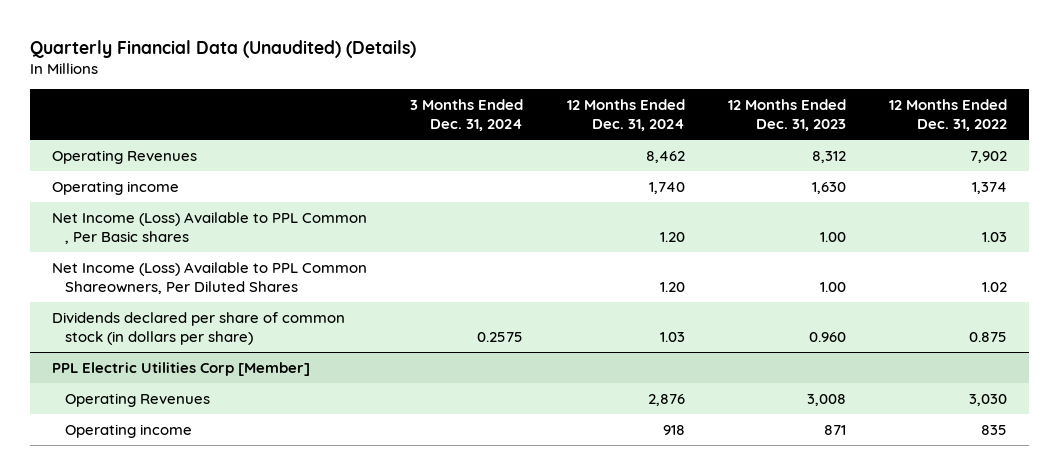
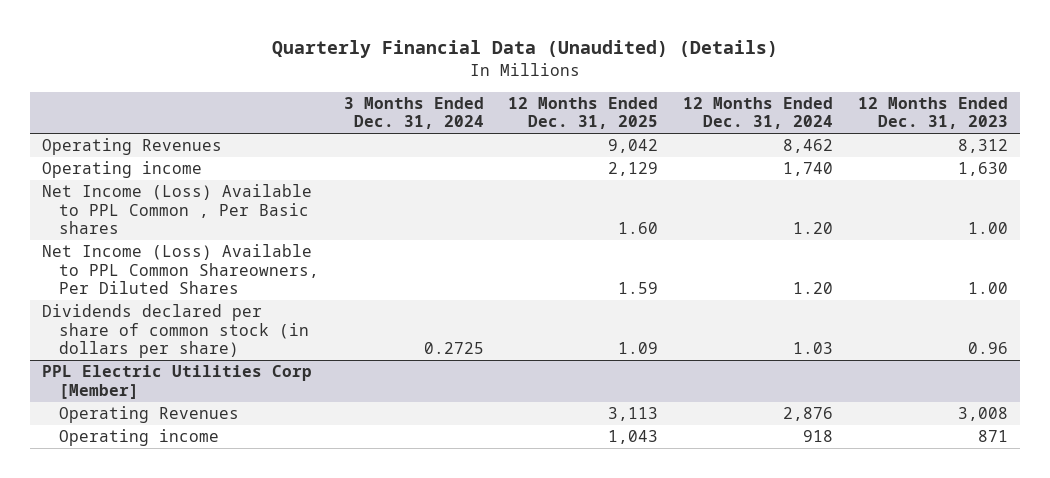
[889,99,1008,132] 12 Months Ended Dec. 31, 2022 -> none
none -> [508,96,659,130] 12 Months Ended Dec. 31, 2025
[477,331,524,342] 0.2575 -> [423,342,484,355] 0.2725
[809,331,847,342] 0.960 -> [967,342,1008,355] 0.96

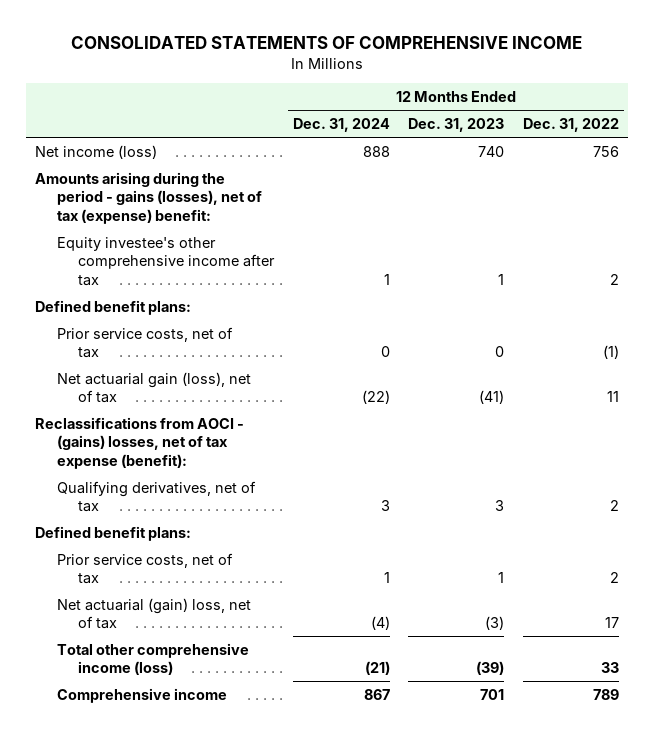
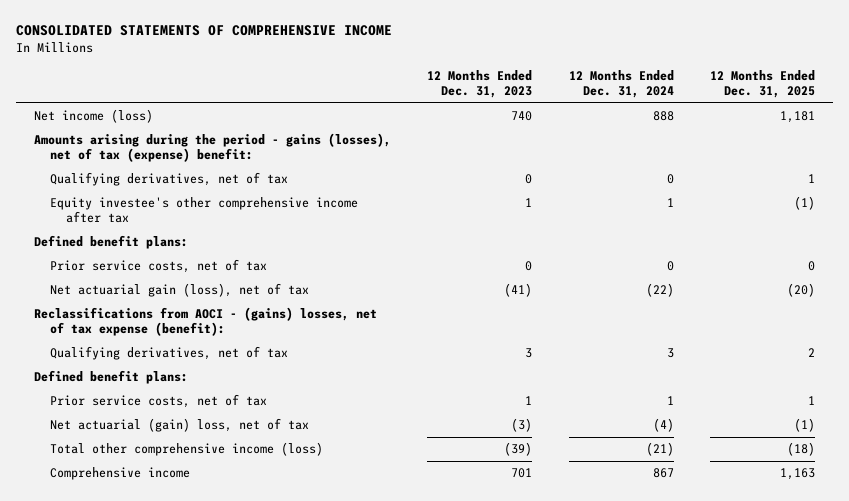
[522,118,619,133] Dec. 31, 2022 -> none
none -> [709,70,815,99] 12 Months Ended Dec. 31, 2025
none -> [50,172,289,187] Qualifying derivatives, net of tax

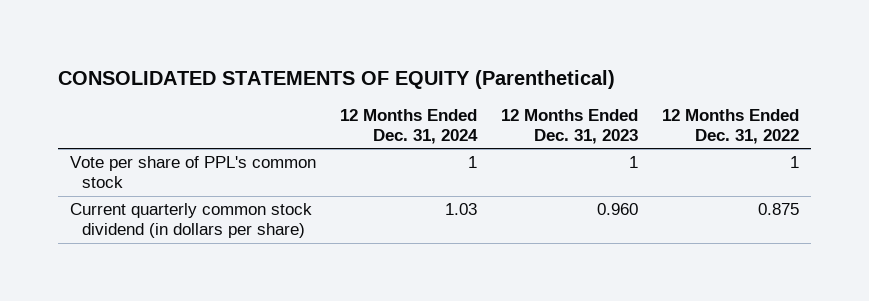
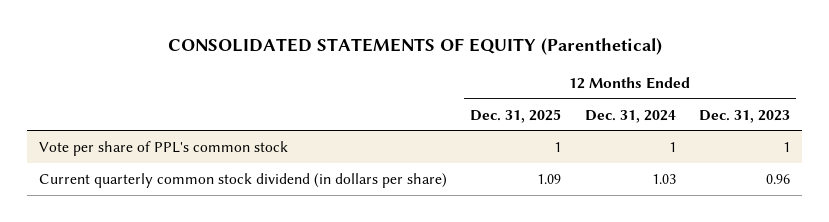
[661,109,799,144] 12 Months Ended Dec. 31, 2022 -> none
none -> [470,108,562,123] Dec. 31, 2025
[596,203,638,216] 0.960 -> [766,173,791,184] 0.96

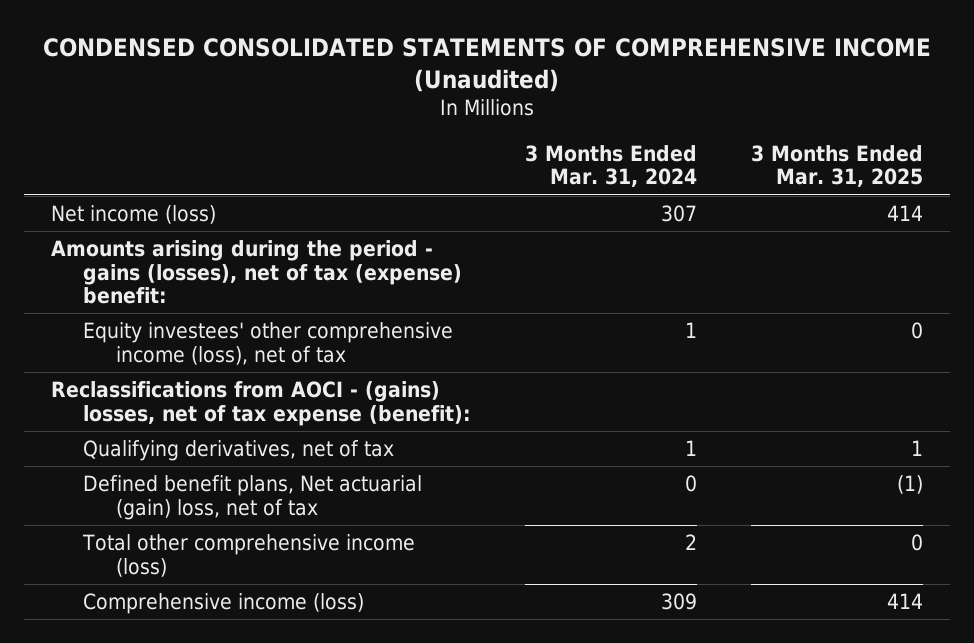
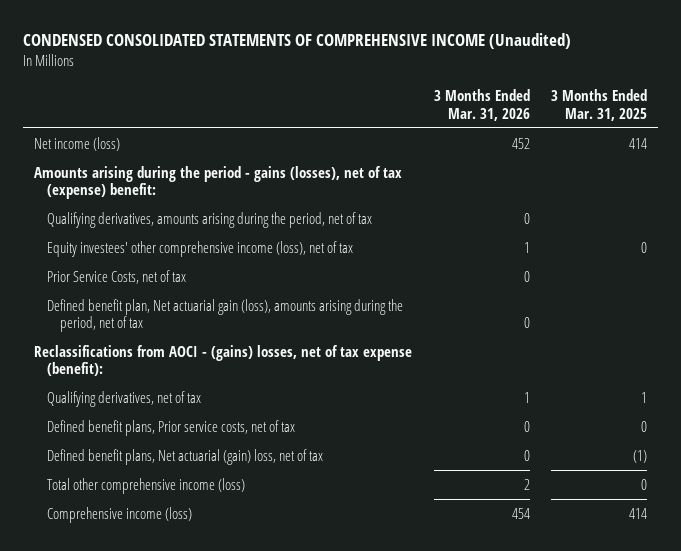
[525,144,698,188] 3 Months Ended Mar. 31, 2024 -> none
none -> [433,89,530,121] 3 Months Ended Mar. 31, 2026
none -> [46,211,372,228] Qualifying derivatives, amounts arising during the period, net of tax
none -> [46,269,186,284] Prior Service Costs, net of tax
none -> [46,298,403,333] Defined benefit plan, Net actuarial gain (loss), amounts arising during the period, net of tax
none -> [46,419,295,436] Defined benefit plans, Prior service costs, net of tax

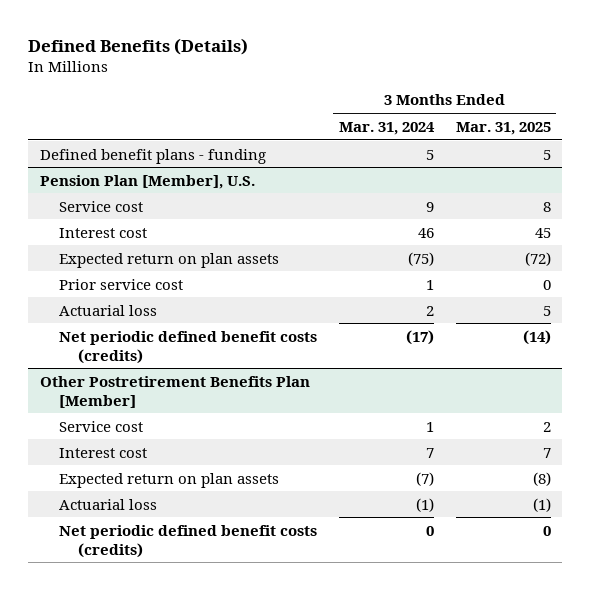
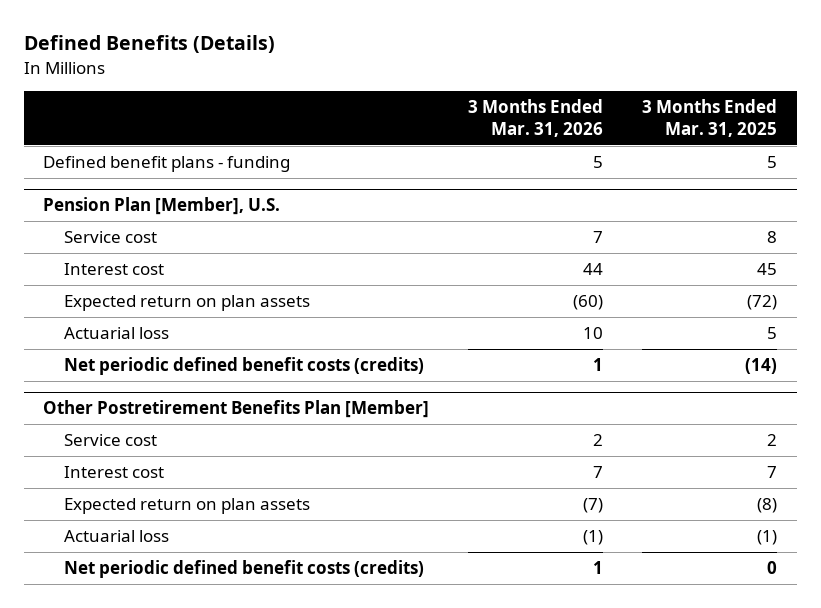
[338,121,435,135] Mar. 31, 2024 -> none
none -> [468,98,604,138] 3 Months Ended Mar. 31, 2026
[58,278,183,290] Prior service cost -> none

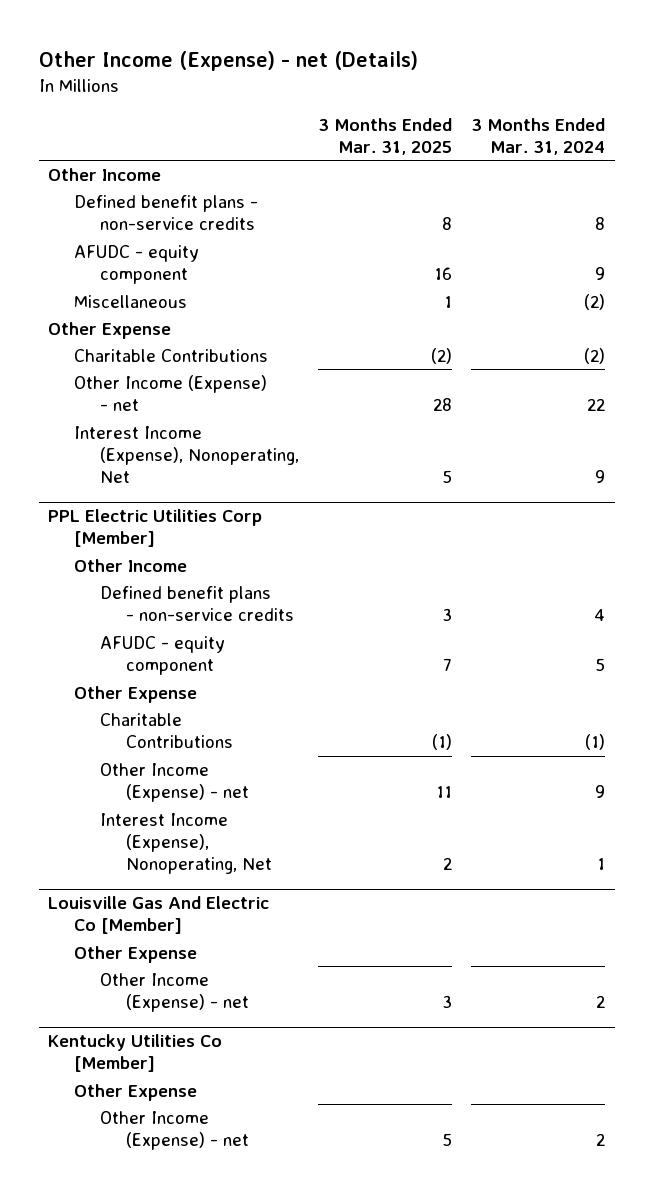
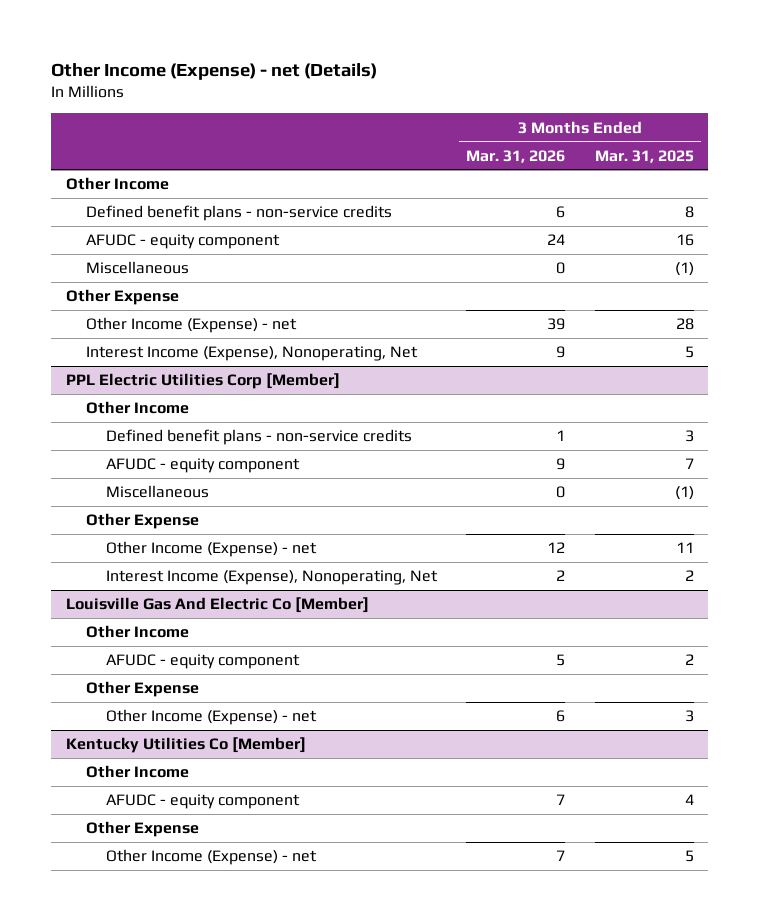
[471,117,606,156] 3 Months Ended Mar. 31, 2024 -> none
none -> [466,149,566,163] Mar. 31, 2026
[444,295,453,308] 1 -> [674,262,694,277] (1)
[74,348,269,362] Charitable Contributions -> none
none -> [106,485,210,499] Miscellaneous
[100,712,234,749] Charitable Contributions -> none
none -> [85,625,189,639] Other Income
none -> [106,654,301,670] AFUDC - equity component
none -> [85,765,189,779] Other Income
none -> [106,794,301,810] AFUDC - equity component

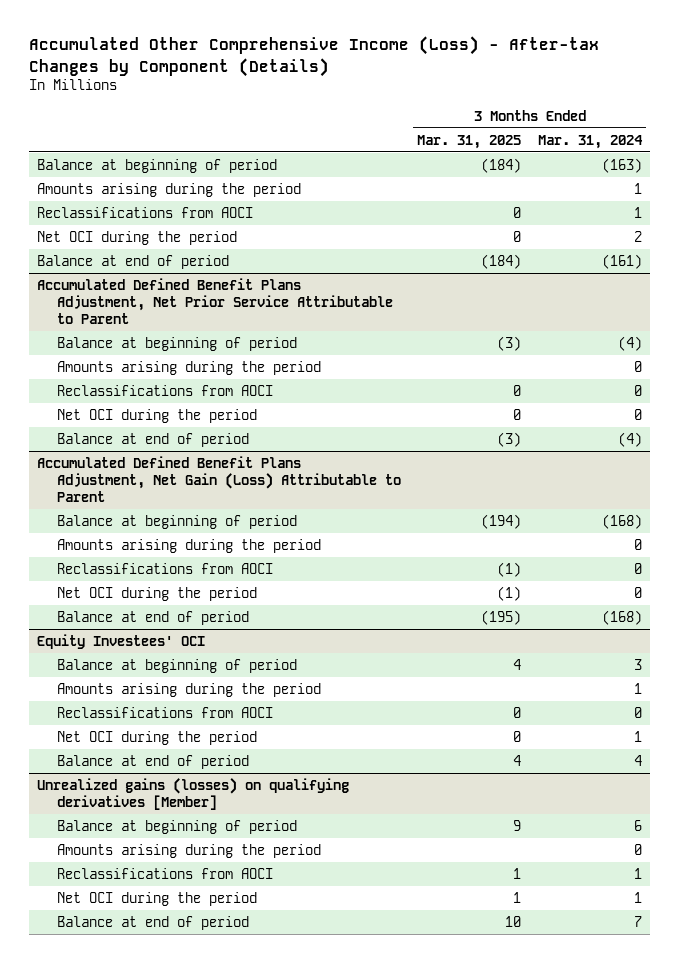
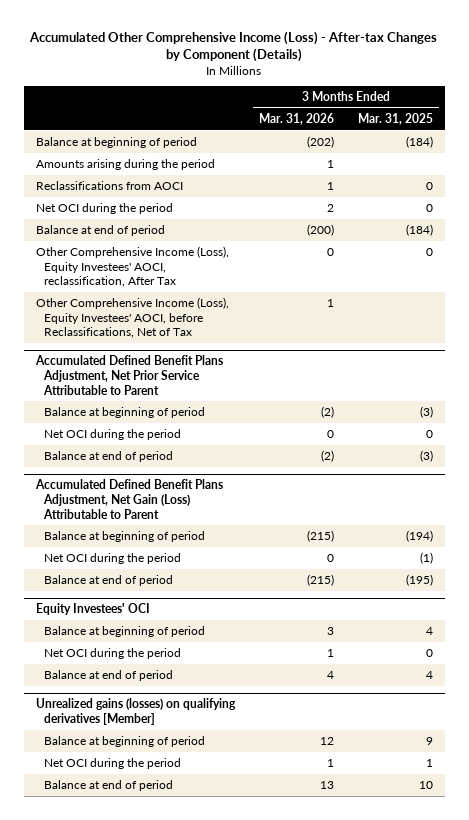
[537,134,643,149] Mar. 31, 2024 -> none
none -> [258,112,334,125] Mar. 31, 2026
none -> [35,245,229,288] Other Comprehensive Income (Loss), Equity Investees' AOCI, reclassification, After Tax
none -> [35,296,229,339] Other Comprehensive Income (Loss), Equity Investees' AOCI, before Reclassifications, Net of Tax
[56,360,321,375] Amounts arising during the period -> none
[56,384,273,396] Reclassifications from AOCI -> none
[56,538,321,553] Amounts arising during the period -> none
[56,562,273,574] Reclassifications from AOCI -> none
[56,682,321,697] Amounts arising during the period -> none
[56,706,273,718] Reclassifications from AOCI -> none
[56,843,321,858] Amounts arising during the period -> none
[56,867,273,879] Reclassifications from AOCI -> none

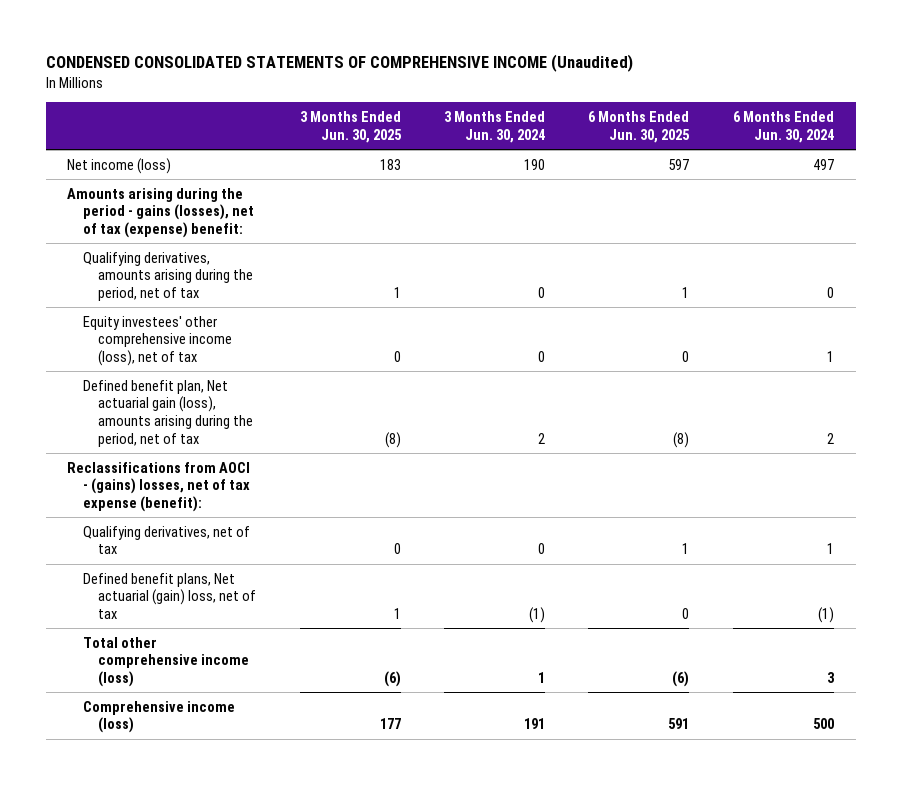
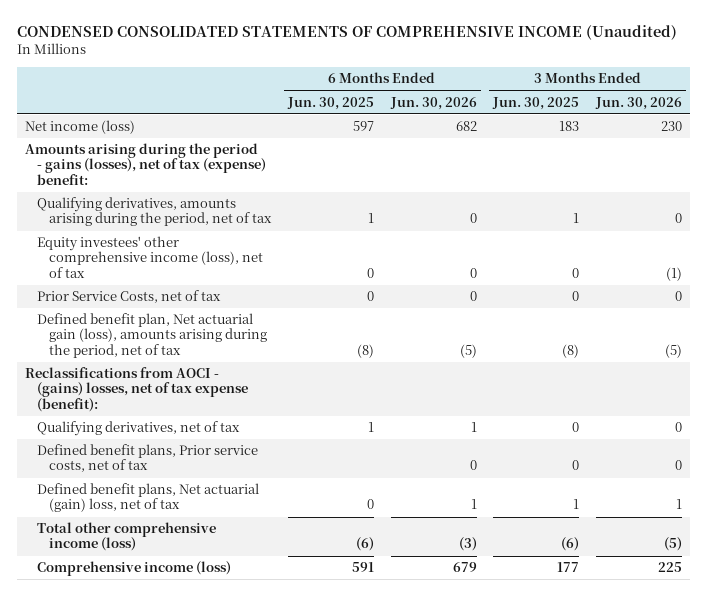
[444,111,546,143] 3 Months Ended Jun. 30, 2024 -> none
[732,111,834,143] 6 Months Ended Jun. 30, 2024 -> none
none -> [389,96,477,110] Jun. 30, 2026
none -> [595,96,683,110] Jun. 30, 2026
none -> [37,290,222,304] Prior Service Costs, net of tax
none -> [37,444,259,473] Defined benefit plans, Prior service costs, net of tax

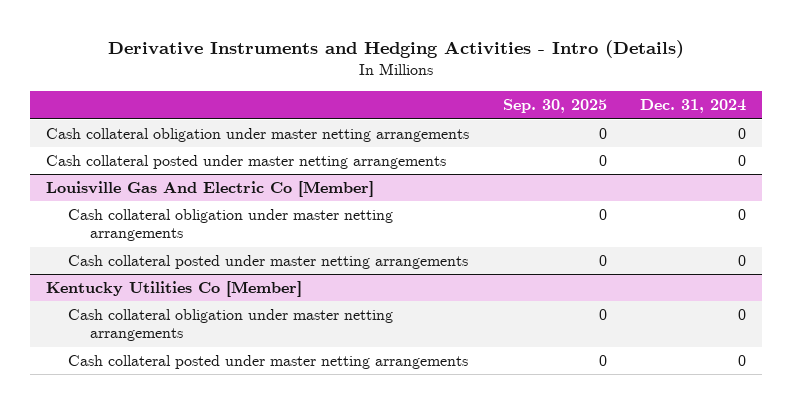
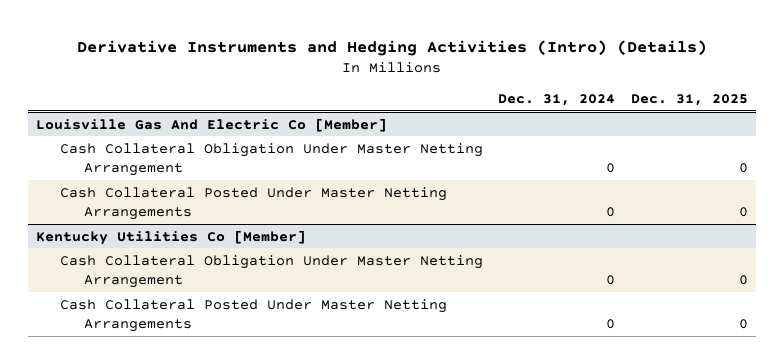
[108,40,685,59] Derivative Instruments and Hedging Activities - Intro (Details) -> [76,39,707,56] Derivative Instruments and Hedging Activities (Intro) (Details)
[502,99,607,114] Sep. 30, 2025 -> none
none -> [630,94,748,107] Dec. 31, 2025
[46,128,470,143] Cash collateral obligation under master netting arrangements -> none
[46,155,447,170] Cash collateral posted under master netting arrangements -> none
[68,209,394,242] Cash collateral obligation under master netting arrangements -> [59,142,483,176] Cash Collateral Obligation Under Master Netting Arrangement
[68,255,469,270] Cash collateral posted under master netting arrangements -> [59,186,447,220] Cash Collateral Posted Under Master Netting Arrangements
[68,309,394,342] Cash collateral obligation under master netting arrangements -> [59,254,483,288] Cash Collateral Obligation Under Master Netting Arrangement
[68,355,469,370] Cash collateral posted under master netting arrangements -> [59,298,447,332] Cash Collateral Posted Under Master Netting Arrangements

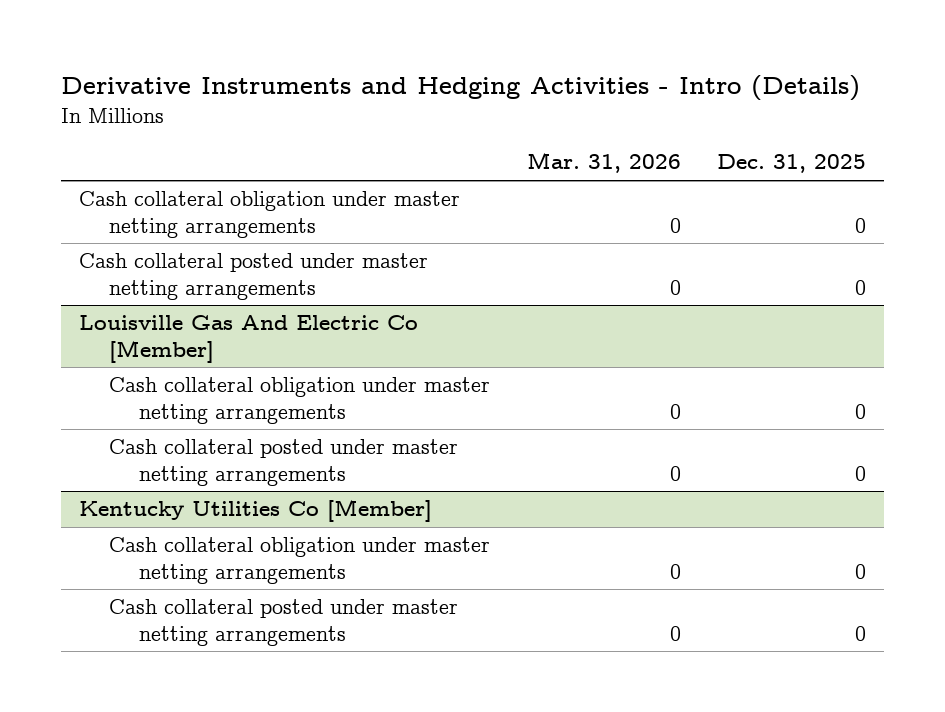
[76,39,707,56] Derivative Instruments and Hedging Activities (Intro) (Details) -> [60,74,860,101] Derivative Instruments and Hedging Activities - Intro (Details)
[498,94,616,107] Dec. 31, 2024 -> none
none -> [526,152,681,174] Mar. 31, 2026
none -> [78,191,460,238] Cash collateral obligation under master netting arrangements
none -> [78,253,428,300] Cash collateral posted under master netting arrangements
[59,142,483,176] Cash Collateral Obligation Under Master Netting Arrangement -> [109,377,491,424] Cash collateral obligation under master netting arrangements
[59,186,447,220] Cash Collateral Posted Under Master Netting Arrangements -> [109,439,459,486] Cash collateral posted under master netting arrangements
[59,254,483,288] Cash Collateral Obligation Under Master Netting Arrangement -> [109,537,491,584] Cash collateral obligation under master netting arrangements
[59,298,447,332] Cash Collateral Posted Under Master Netting Arrangements -> [109,599,459,646] Cash collateral posted under master netting arrangements

